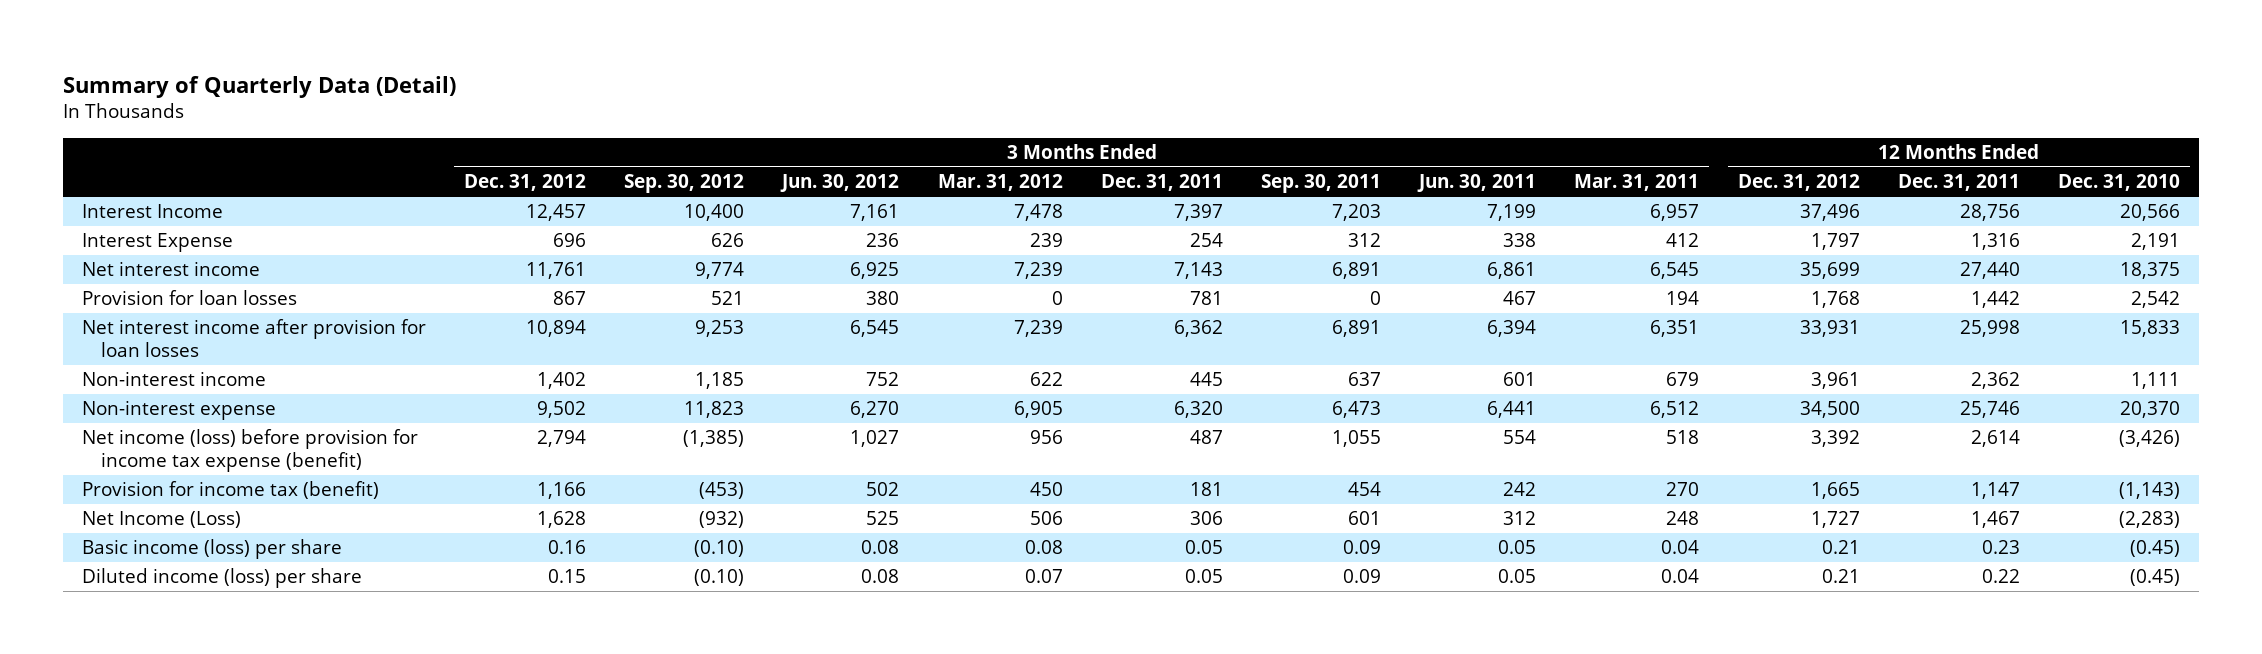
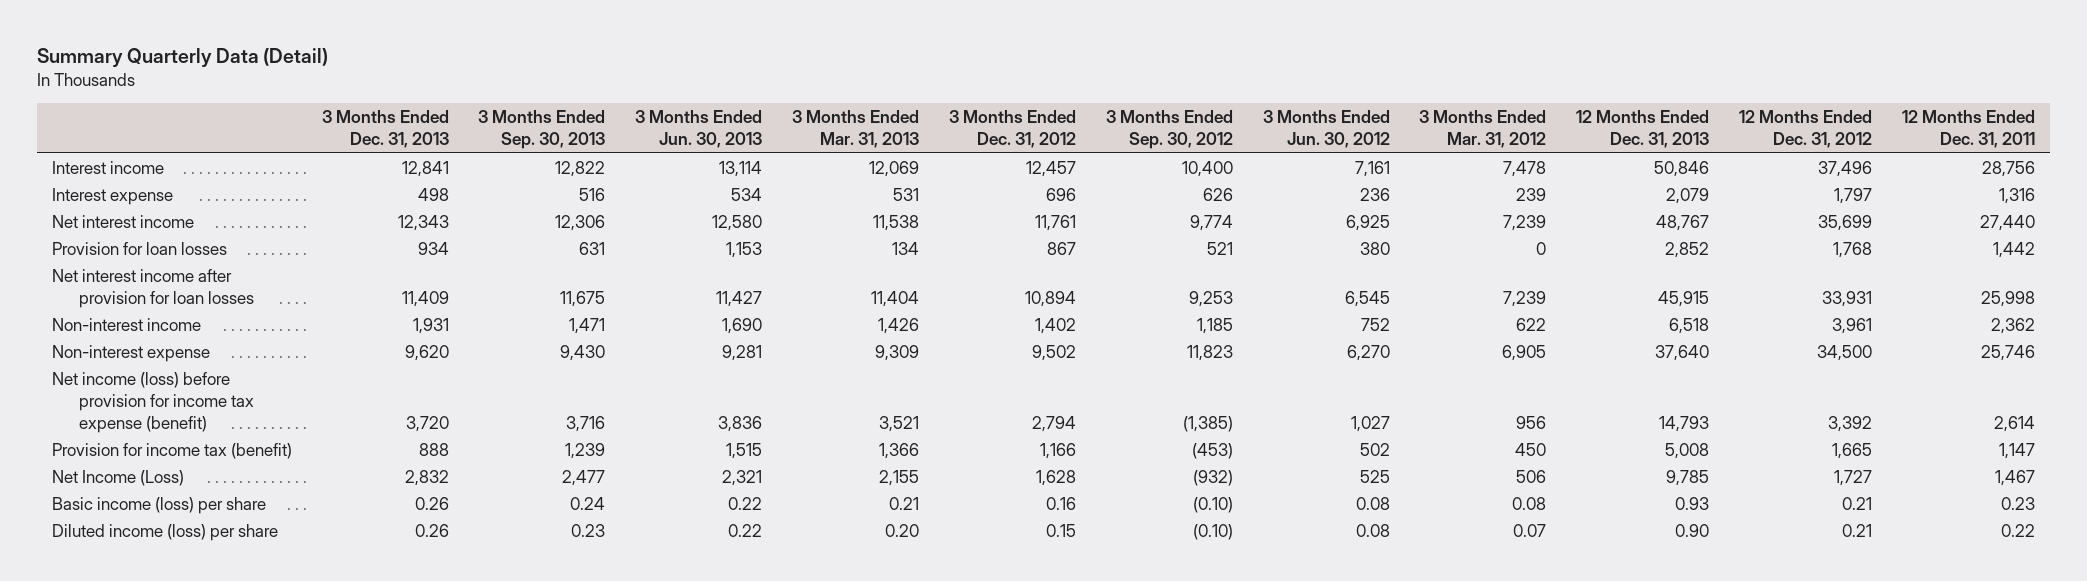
[62,75,456,98] Summary of Quarterly Data (Detail) -> [36,48,328,68] Summary Quarterly Data (Detail)
[1100,174,1223,192] Dec. 31, 2011 -> none
[1260,174,1381,194] Sep. 30, 2011 -> none
[1417,174,1537,193] Jun. 30, 2011 -> none
[1574,174,1700,192] Mar. 31, 2011 -> none
[2057,174,2180,192] Dec. 31, 2010 -> none
none -> [321,110,449,149] 3 Months Ended Dec. 31, 2013
none -> [478,110,606,150] 3 Months Ended Sep. 30, 2013
none -> [635,110,763,149] 3 Months Ended Jun. 30, 2013
none -> [792,110,920,149] 3 Months Ended Mar. 31, 2013
none -> [1576,110,1710,149] 12 Months Ended Dec. 31, 2013
[81,204,223,219] Interest Income -> [51,160,164,174] Interest income
[81,233,233,253] Interest Expense -> [51,187,173,205] Interest expense

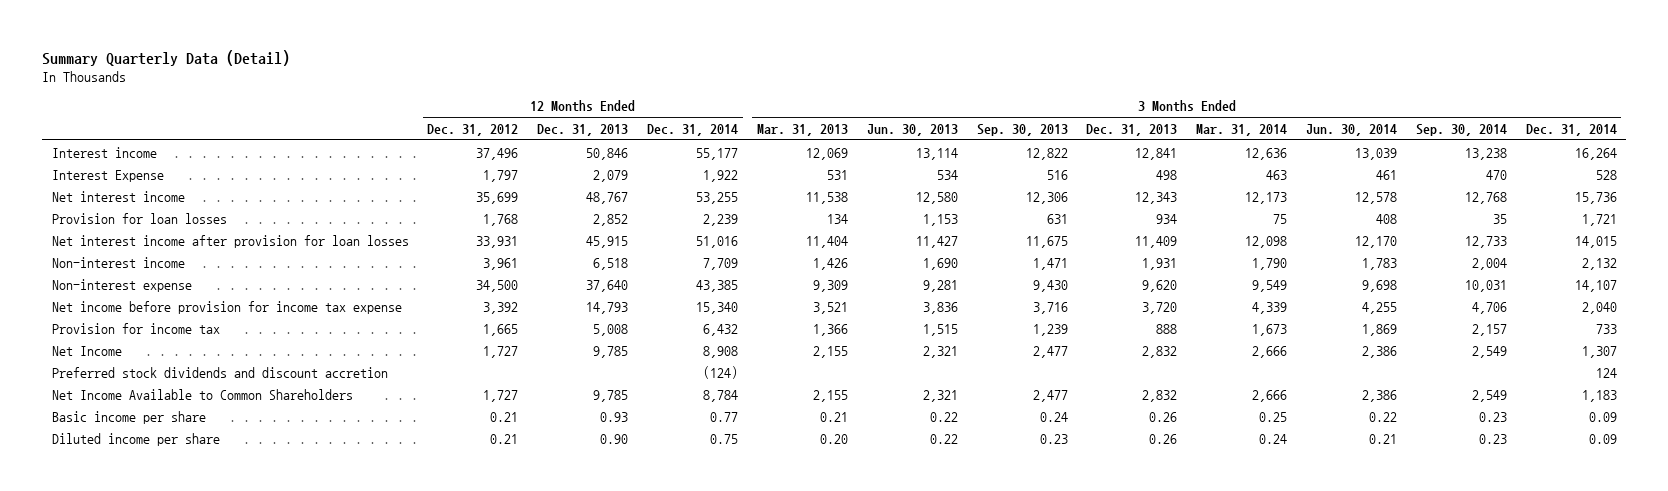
[948,110,1076,149] 3 Months Ended Dec. 31, 2012 -> none
[1105,110,1233,150] 3 Months Ended Sep. 30, 2012 -> none
[1262,110,1390,149] 3 Months Ended Jun. 30, 2012 -> none
[1419,110,1547,149] 3 Months Ended Mar. 31, 2012 -> none
[1901,110,2035,149] 12 Months Ended Dec. 31, 2011 -> none
none -> [647,123,739,136] Dec. 31, 2014
none -> [1196,123,1288,136] Mar. 31, 2014
none -> [1305,123,1397,136] Jun. 30, 2014
none -> [1415,123,1507,136] Sep. 30, 2014
none -> [1525,123,1617,136] Dec. 31, 2014
[51,187,173,205] Interest expense -> [51,169,164,182] Interest Expense
[51,371,254,433] Net income (loss) before provision for income tax expense (benefit) -> [51,300,402,314] Net income before provision for income tax expense
[51,442,292,459] Provision for income tax (benefit) -> [51,322,220,334] Provision for income tax
[51,469,184,486] Net Income (Loss) -> [51,345,122,356] Net Income
none -> [51,366,388,378] Preferred stock dividends and discount accretion
none -> [51,388,353,400] Net Income Available to Common Shareholders
[51,496,266,514] Basic income (loss) per share -> [51,410,206,424] Basic income per share
[51,523,278,541] Diluted income (loss) per share -> [51,432,220,446] Diluted income per share

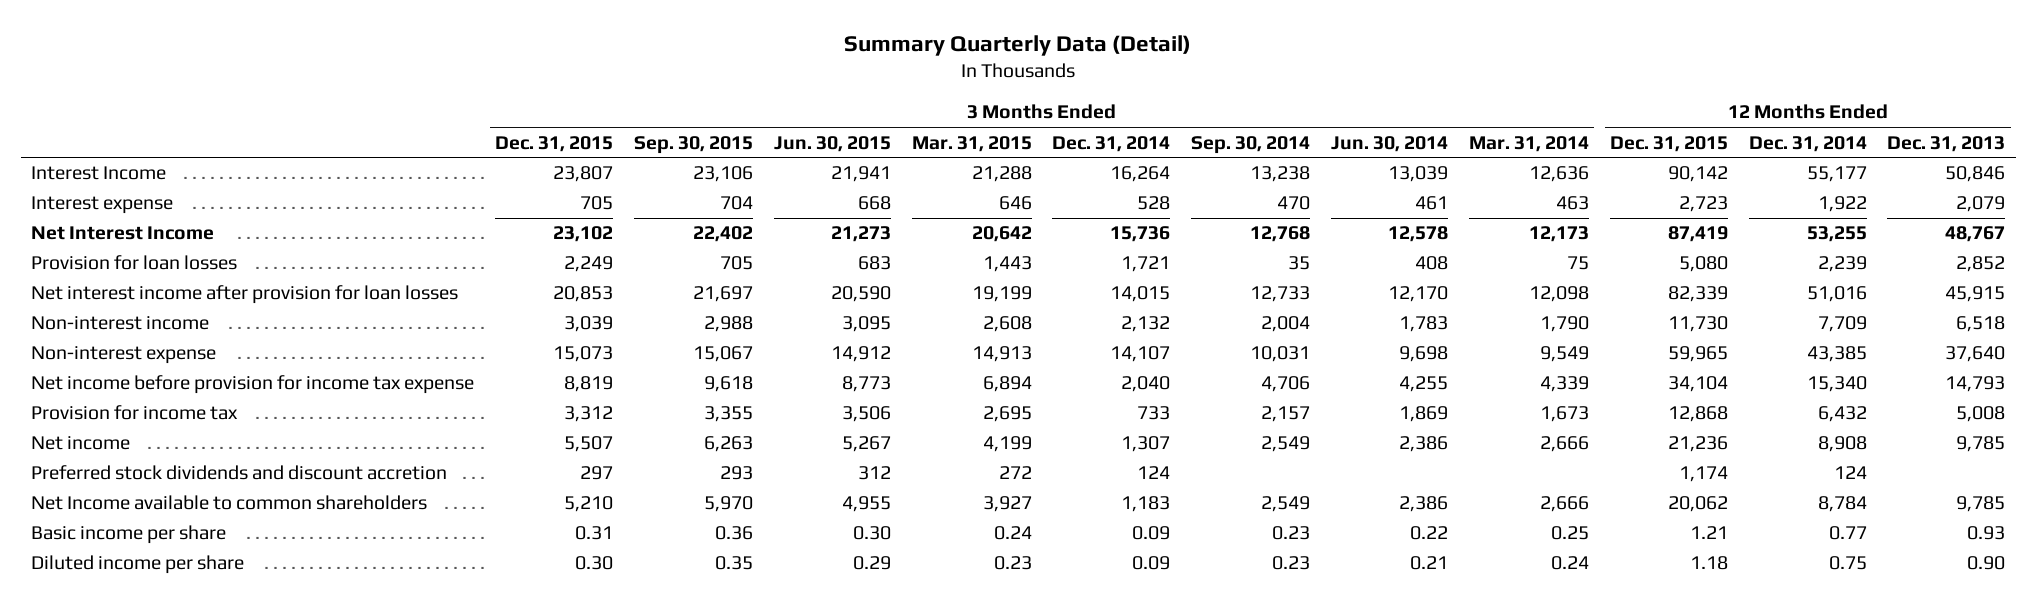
[427,123,519,136] Dec. 31, 2012 -> none
[756,123,848,136] Mar. 31, 2013 -> none
[866,123,958,136] Jun. 30, 2013 -> none
[976,123,1068,136] Sep. 30, 2013 -> none
[1086,123,1178,136] Dec. 31, 2013 -> none
none -> [495,135,614,152] Dec. 31, 2015
none -> [633,135,753,154] Sep. 30, 2015
none -> [773,135,891,152] Jun. 30, 2015
none -> [911,135,1032,152] Mar. 31, 2015
none -> [1609,135,1728,152] Dec. 31, 2015
[51,146,157,158] Interest income -> [31,166,167,181] Interest Income
[51,169,164,182] Interest Expense -> [31,196,174,215] Interest expense
[51,190,185,202] Net interest income -> [31,226,215,241] Net Interest Income
[51,345,122,356] Net Income -> [31,436,131,451] Net income
[703,365,739,379] (124) -> [1833,466,1867,480] 124
[51,388,353,400] Net Income Available to Common Shareholders -> [31,495,428,511] Net Income available to common shareholders

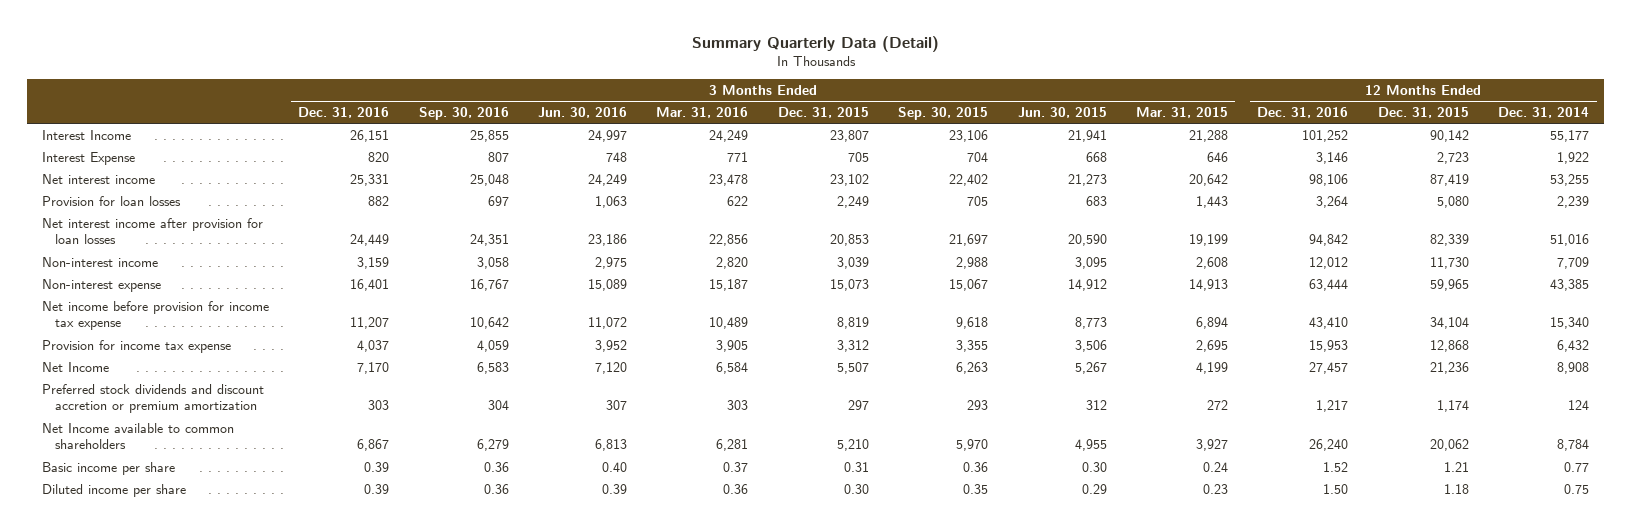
[1052,135,1171,152] Dec. 31, 2014 -> none
[1191,135,1311,154] Sep. 30, 2014 -> none
[1331,135,1449,152] Jun. 30, 2014 -> none
[1468,135,1589,152] Mar. 31, 2014 -> none
[1887,135,2006,152] Dec. 31, 2013 -> none
none -> [298,106,390,118] Dec. 31, 2016
none -> [418,106,509,120] Sep. 30, 2016
none -> [538,106,628,118] Jun. 30, 2016
none -> [656,106,749,118] Mar. 31, 2016
none -> [1257,106,1349,118] Dec. 31, 2016
[31,196,174,215] Interest expense -> [41,151,135,165] Interest Expense
[31,226,215,241] Net Interest Income -> [41,173,155,184] Net interest income
[31,405,239,421] Provision for income tax -> [41,339,231,353] Provision for income tax expense
[31,436,131,451] Net income -> [41,361,109,372] Net Income
[31,465,448,481] Preferred stock dividends and discount accretion -> [41,383,264,414] Preferred stock dividends and discount accretion or premium amortization

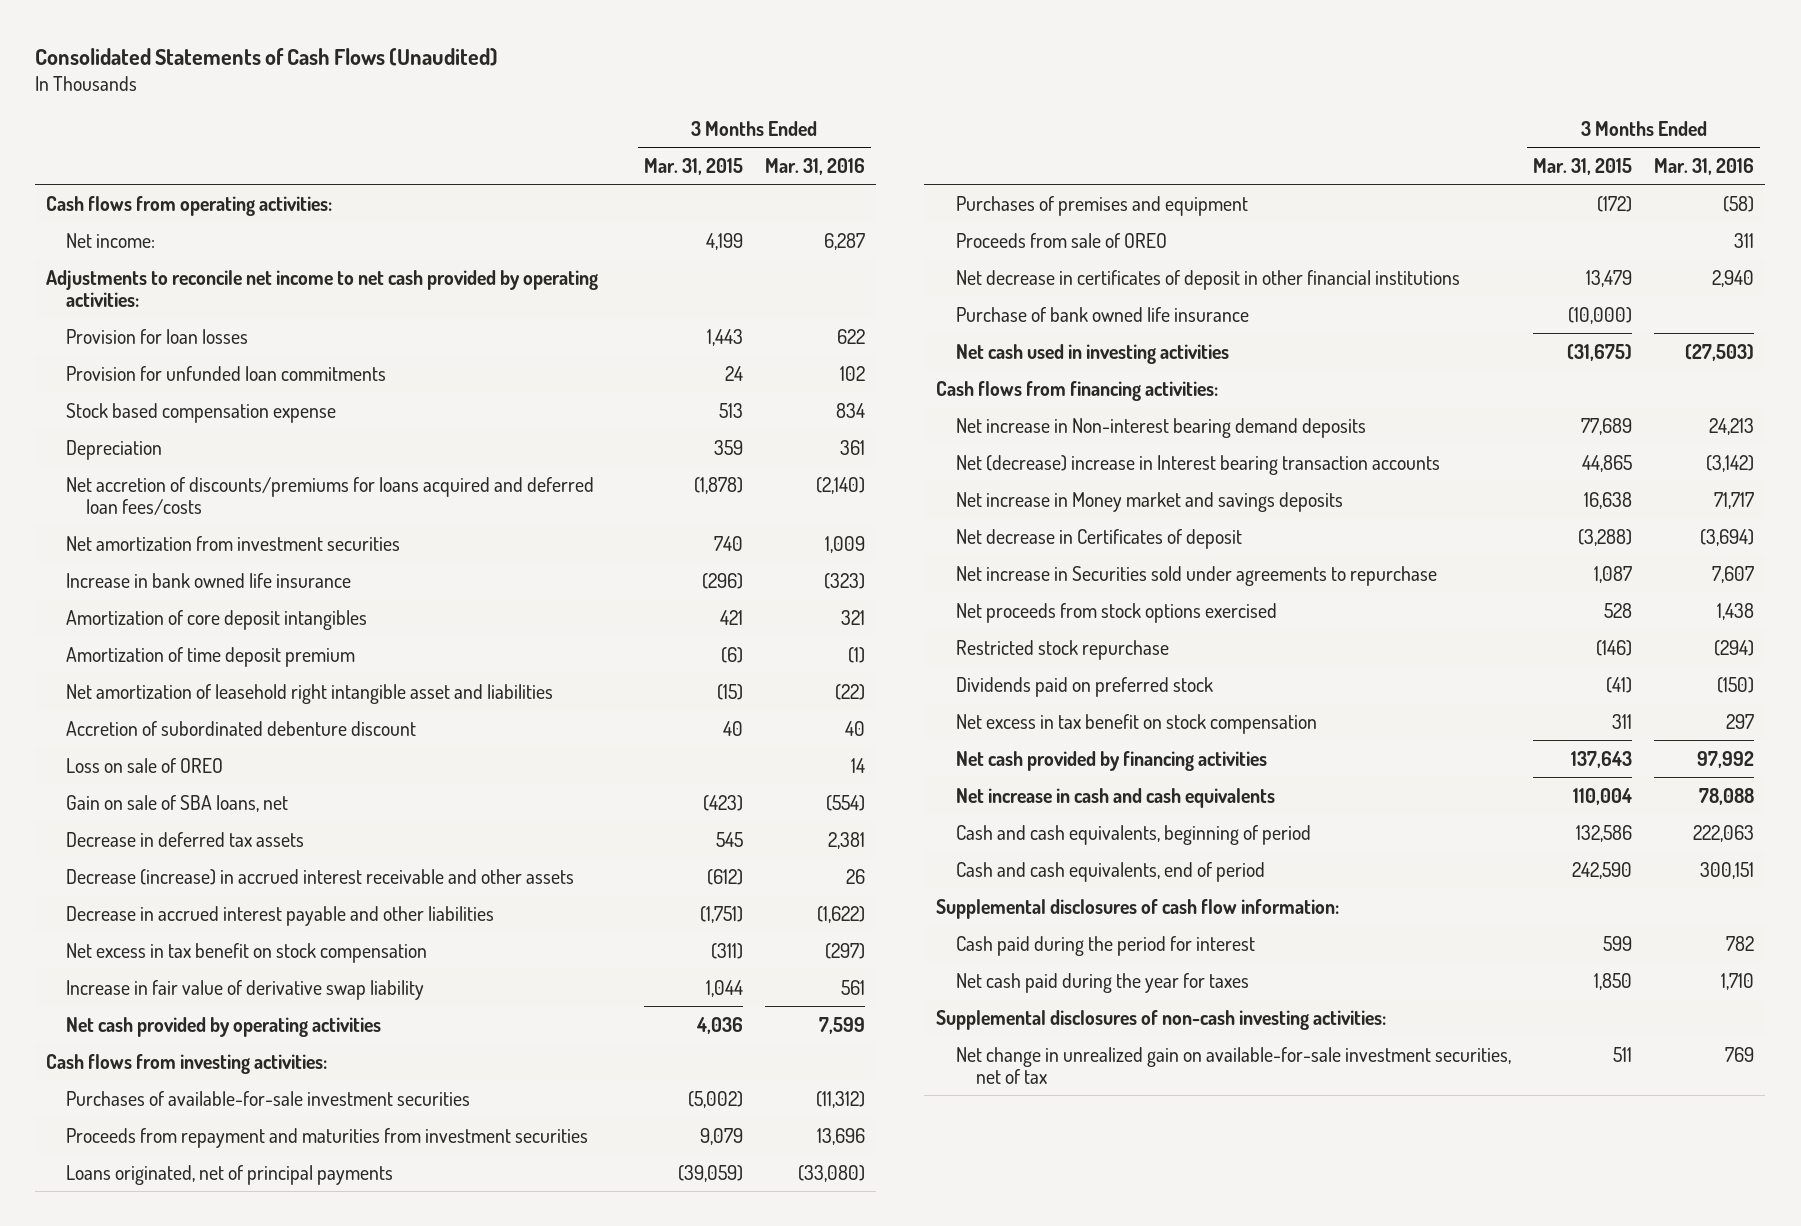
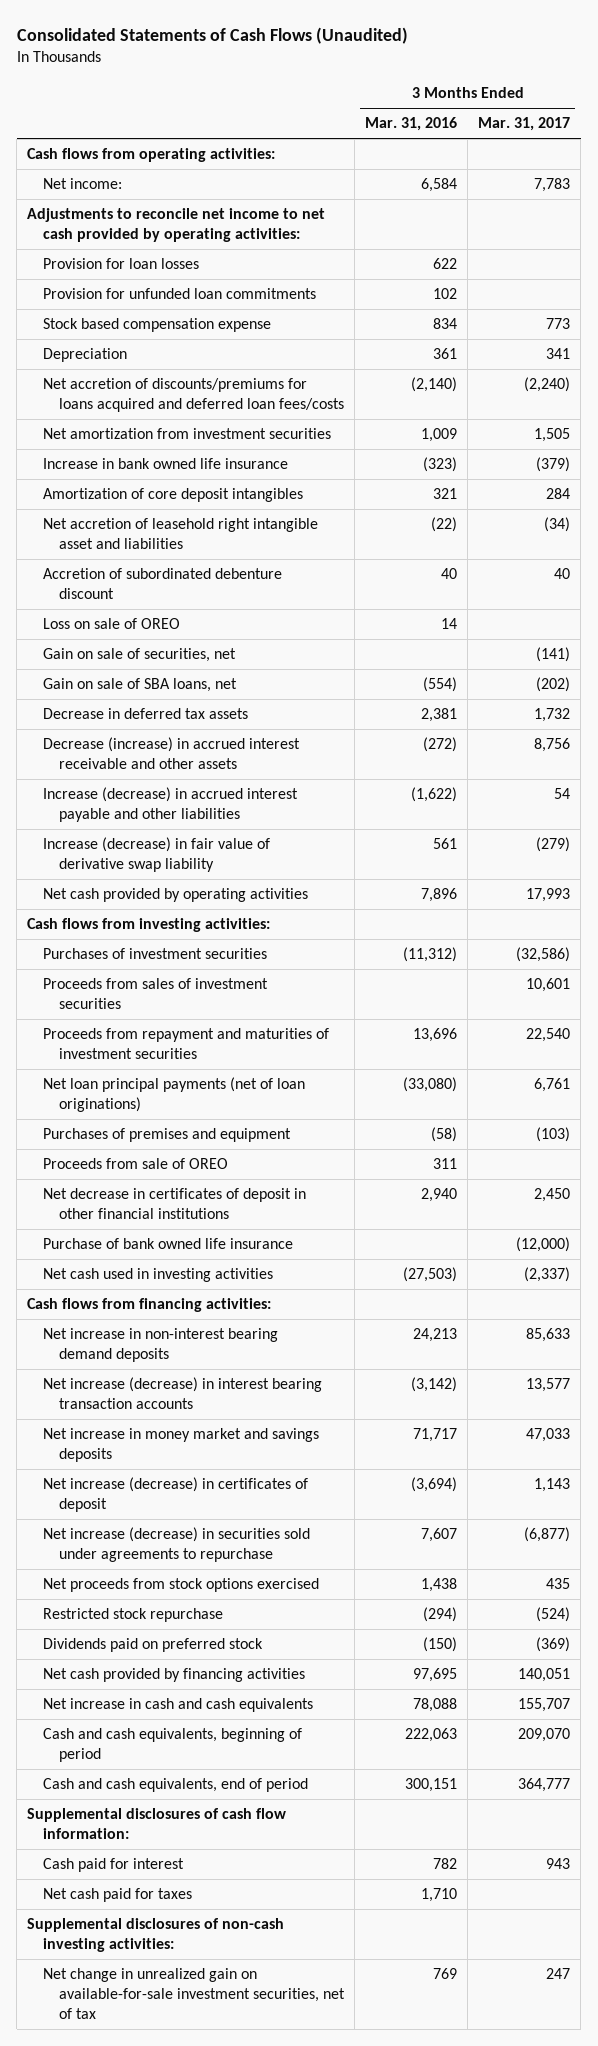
[643,157,743,175] Mar. 31, 2015 -> none
none -> [478,117,571,132] Mar. 31, 2017
[824,232,866,250] 6,287 -> [421,178,458,193] 6,584
[66,646,356,667] Amortization of time deposit premium -> none
[66,683,554,704] Net amortization of leasehold right intangible asset and liabilities -> [43,518,319,550] Net accretion of leasehold right intangible asset and liabilities
none -> [43,648,237,663] Gain on sale of securities, net
[66,942,428,963] Net excess in tax benefit on stock compensation -> none
[846,868,866,884] 26 -> [423,737,458,753] (272)
[66,905,495,926] Decrease in accrued interest payable and other liabilities -> [43,787,299,823] Increase (decrease) in accrued interest payable and other liabilities
[66,979,425,1000] Increase in fair value of derivative swap liability -> [43,837,271,873] Increase (decrease) in fair value of derivative swap liability
[819,1016,866,1034] 7,599 -> [421,888,458,903] 7,896
[66,1090,471,1106] Purchases of available-for-sale investment securities -> [43,948,268,960] Purchases of investment securities
none -> [43,978,269,1010] Proceeds from sales of investment securities
[66,1127,589,1148] Proceeds from repayment and maturities from investment securities -> [43,1028,330,1060] Proceeds from repayment and maturities of investment securities
[66,1164,394,1185] Loans originated, net of principal payments -> [43,1077,306,1113] Net loan principal payments (net of loan originations)
[955,417,1366,438] Net increase in Non-interest bearing demand deposits -> [43,1328,279,1363] Net increase in non-interest bearing demand deposits
[955,454,1440,475] Net (decrease) increase in Interest bearing transaction accounts -> [43,1377,323,1410] Net increase (decrease) in interest bearing transaction accounts
[955,491,1343,512] Net increase in Money market and savings deposits -> [43,1428,320,1463] Net increase in money market and savings deposits
[955,528,1242,549] Net decrease in Certificates of deposit -> [43,1477,309,1513] Net increase (decrease) in certificates of deposit
[955,565,1437,586] Net increase in Securities sold under agreements to repurchase -> [43,1527,311,1563] Net increase (decrease) in securities sold under agreements to repurchase
[955,713,1317,734] Net excess in tax benefit on stock compensation -> none
[1697,750,1755,768] 97,992 -> [413,1668,458,1683] 97,695
[955,935,1255,956] Cash paid during the period for interest -> [43,1858,185,1873] Cash paid for interest
[955,972,1249,993] Net cash paid during the year for taxes -> [43,1888,193,1903] Net cash paid for taxes

